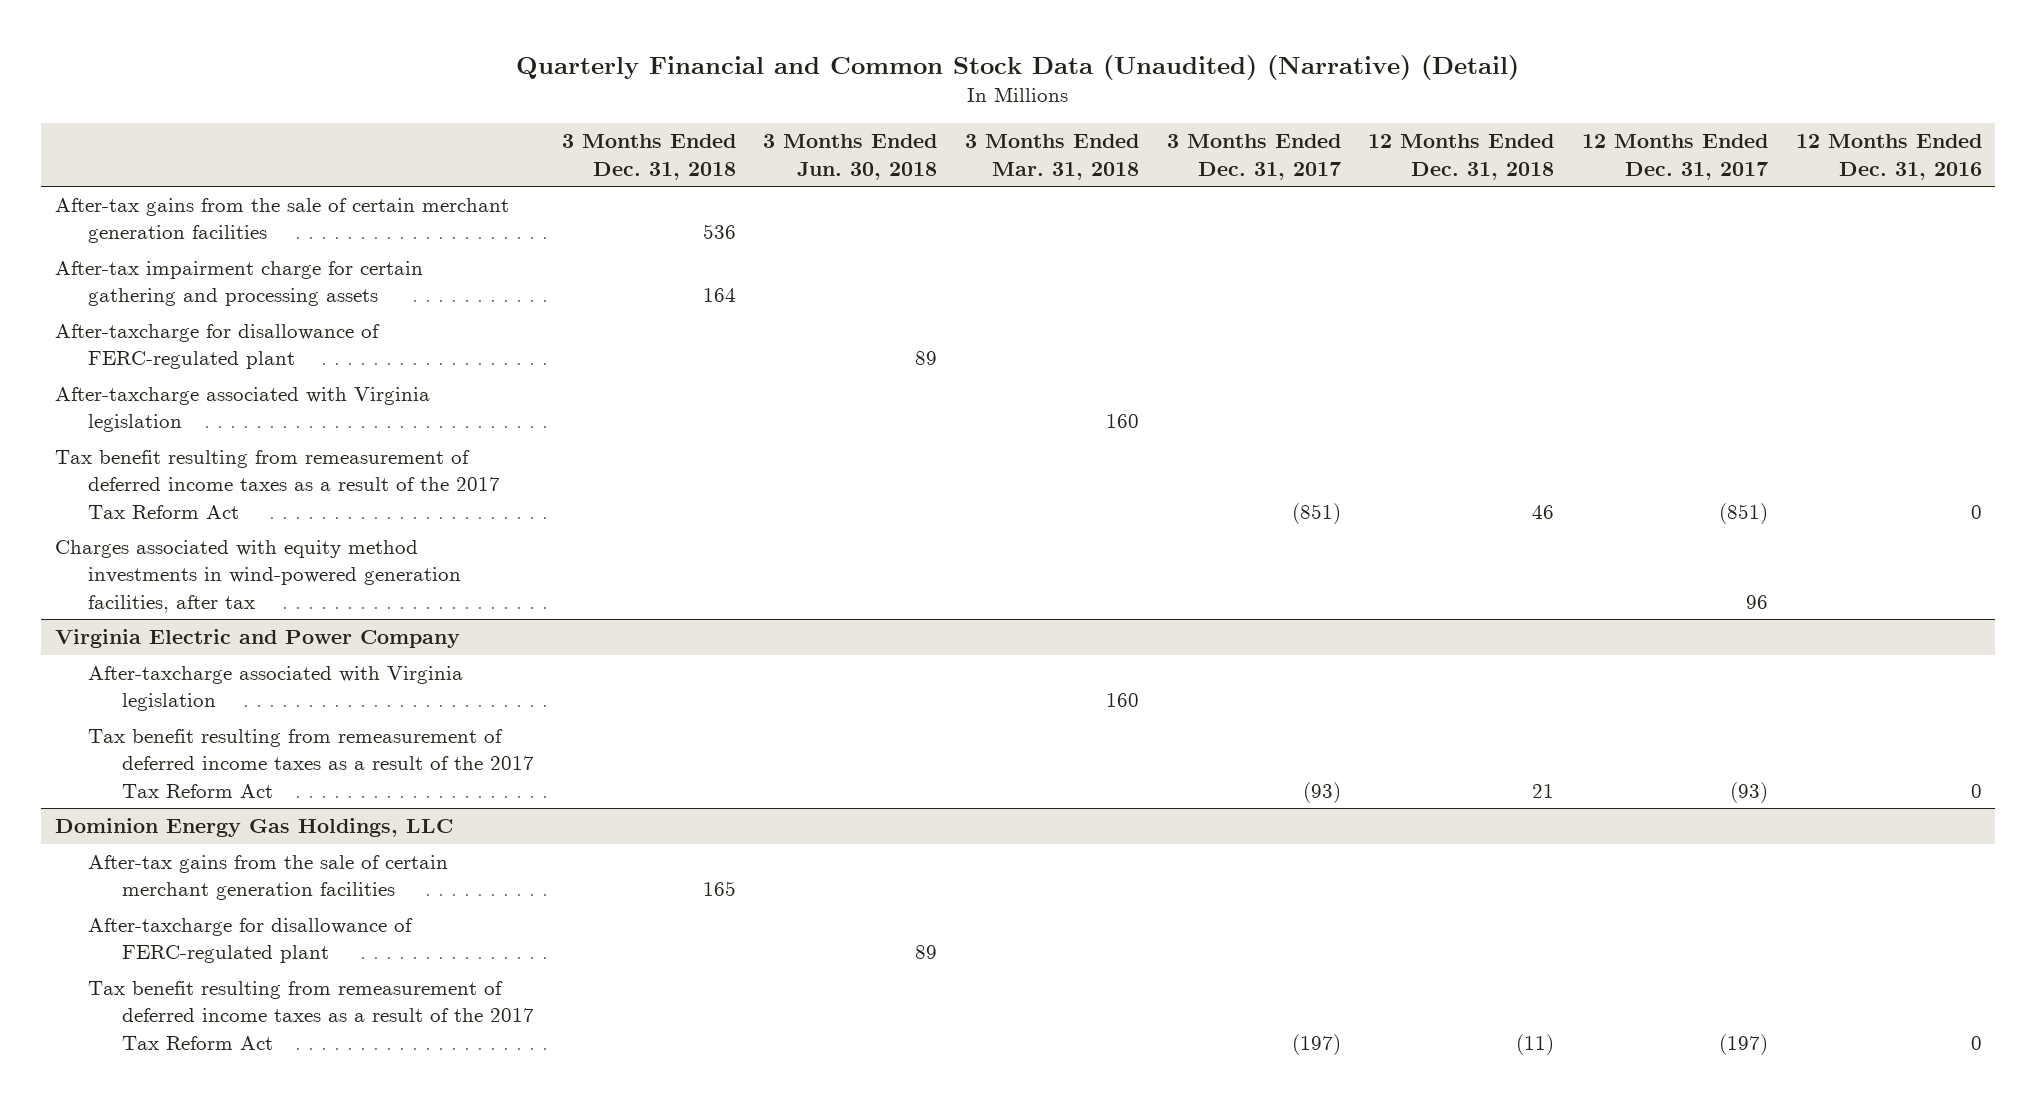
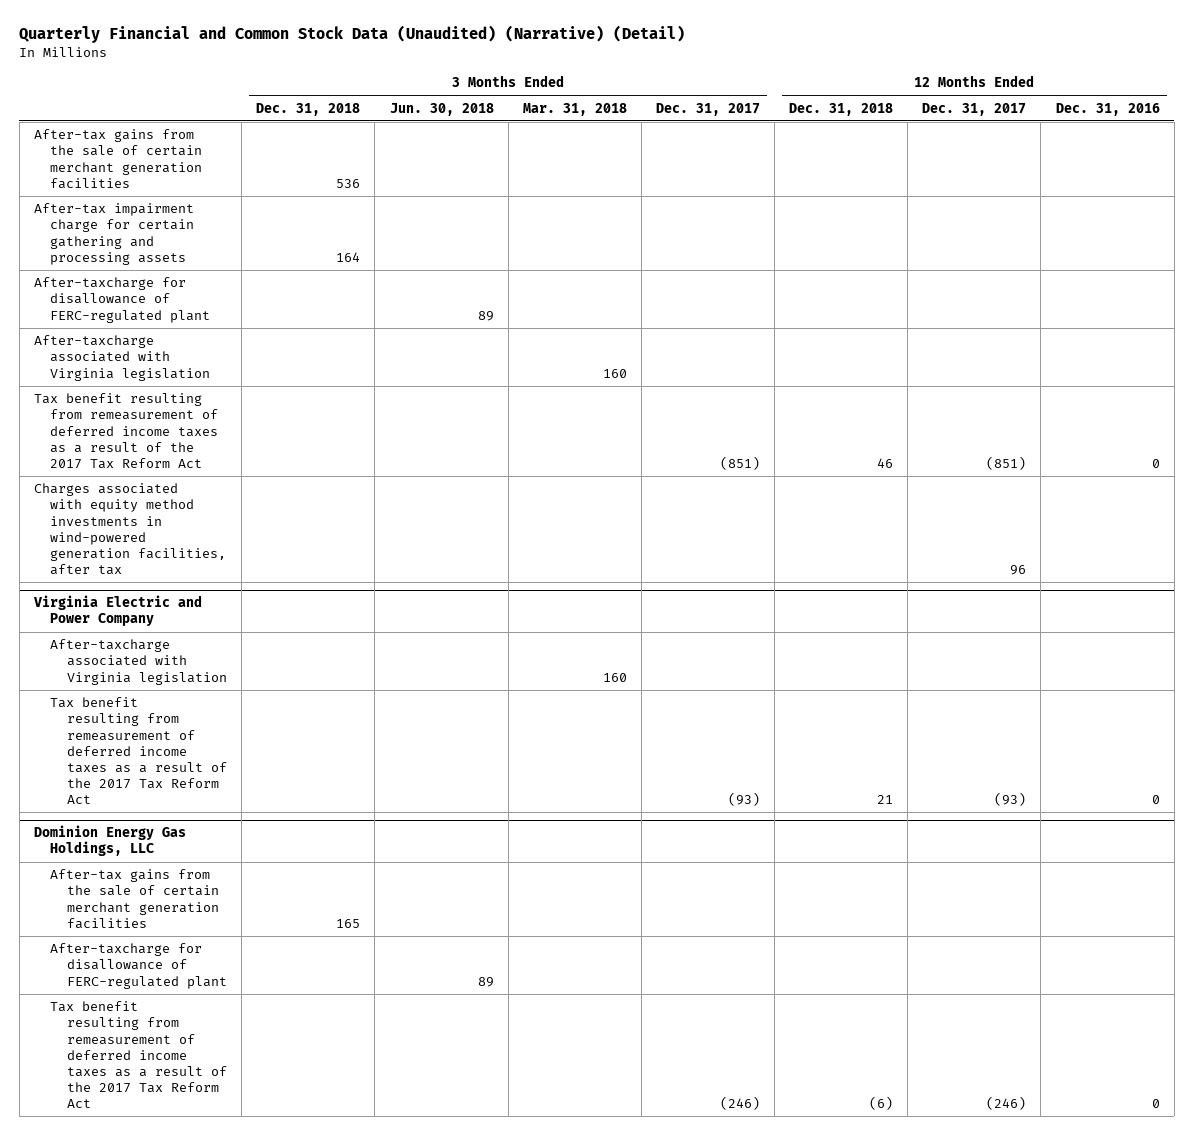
[1291,1033,1341,1055] (197) -> [719,1096,760,1111] (246)
[1516,1033,1555,1055] (11) -> [869,1096,894,1111] (6)
[1718,1033,1768,1055] (197) -> [986,1096,1027,1111] (246)

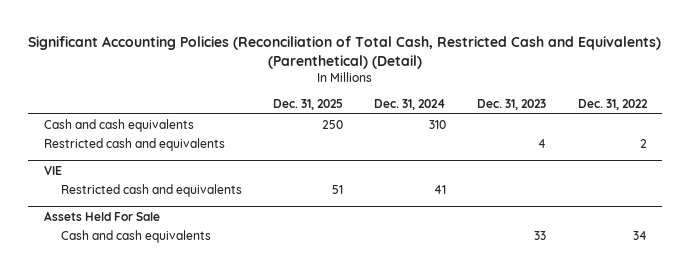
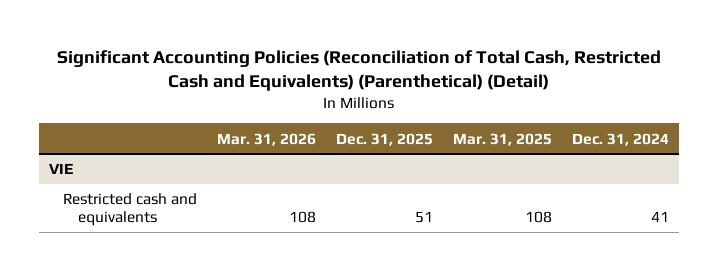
[477,99,547,111] Dec. 31, 2023 -> none
[577,99,648,111] Dec. 31, 2022 -> none
none -> [217,132,317,146] Mar. 31, 2026
none -> [453,132,553,146] Mar. 31, 2025
[44,118,195,132] Cash and cash equivalents -> none
[44,137,226,151] Restricted cash and equivalents -> none
[44,210,161,221] Assets Held For Sale -> none
[60,229,211,243] Cash and cash equivalents -> none

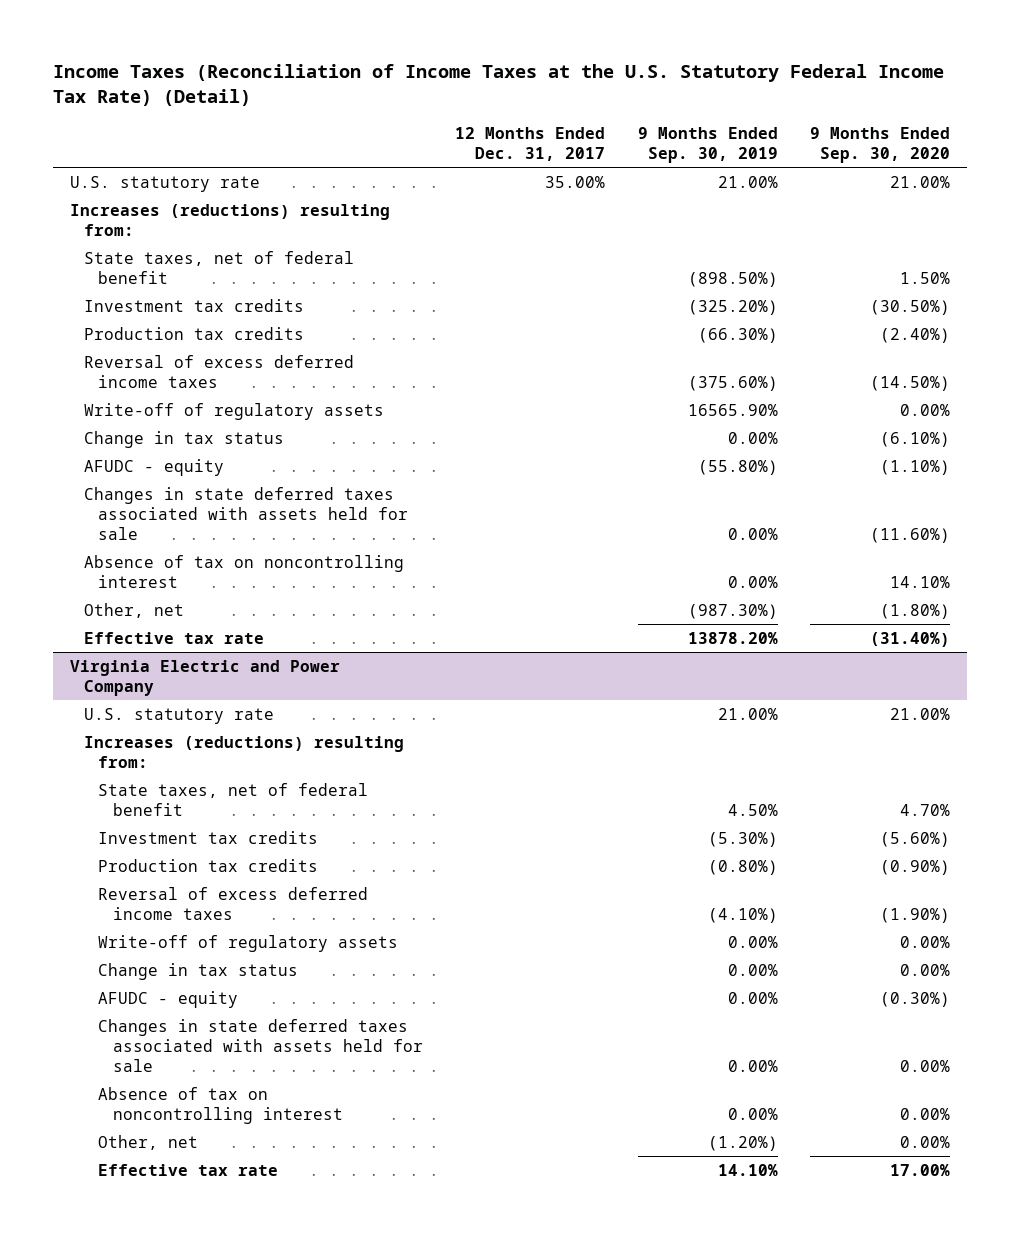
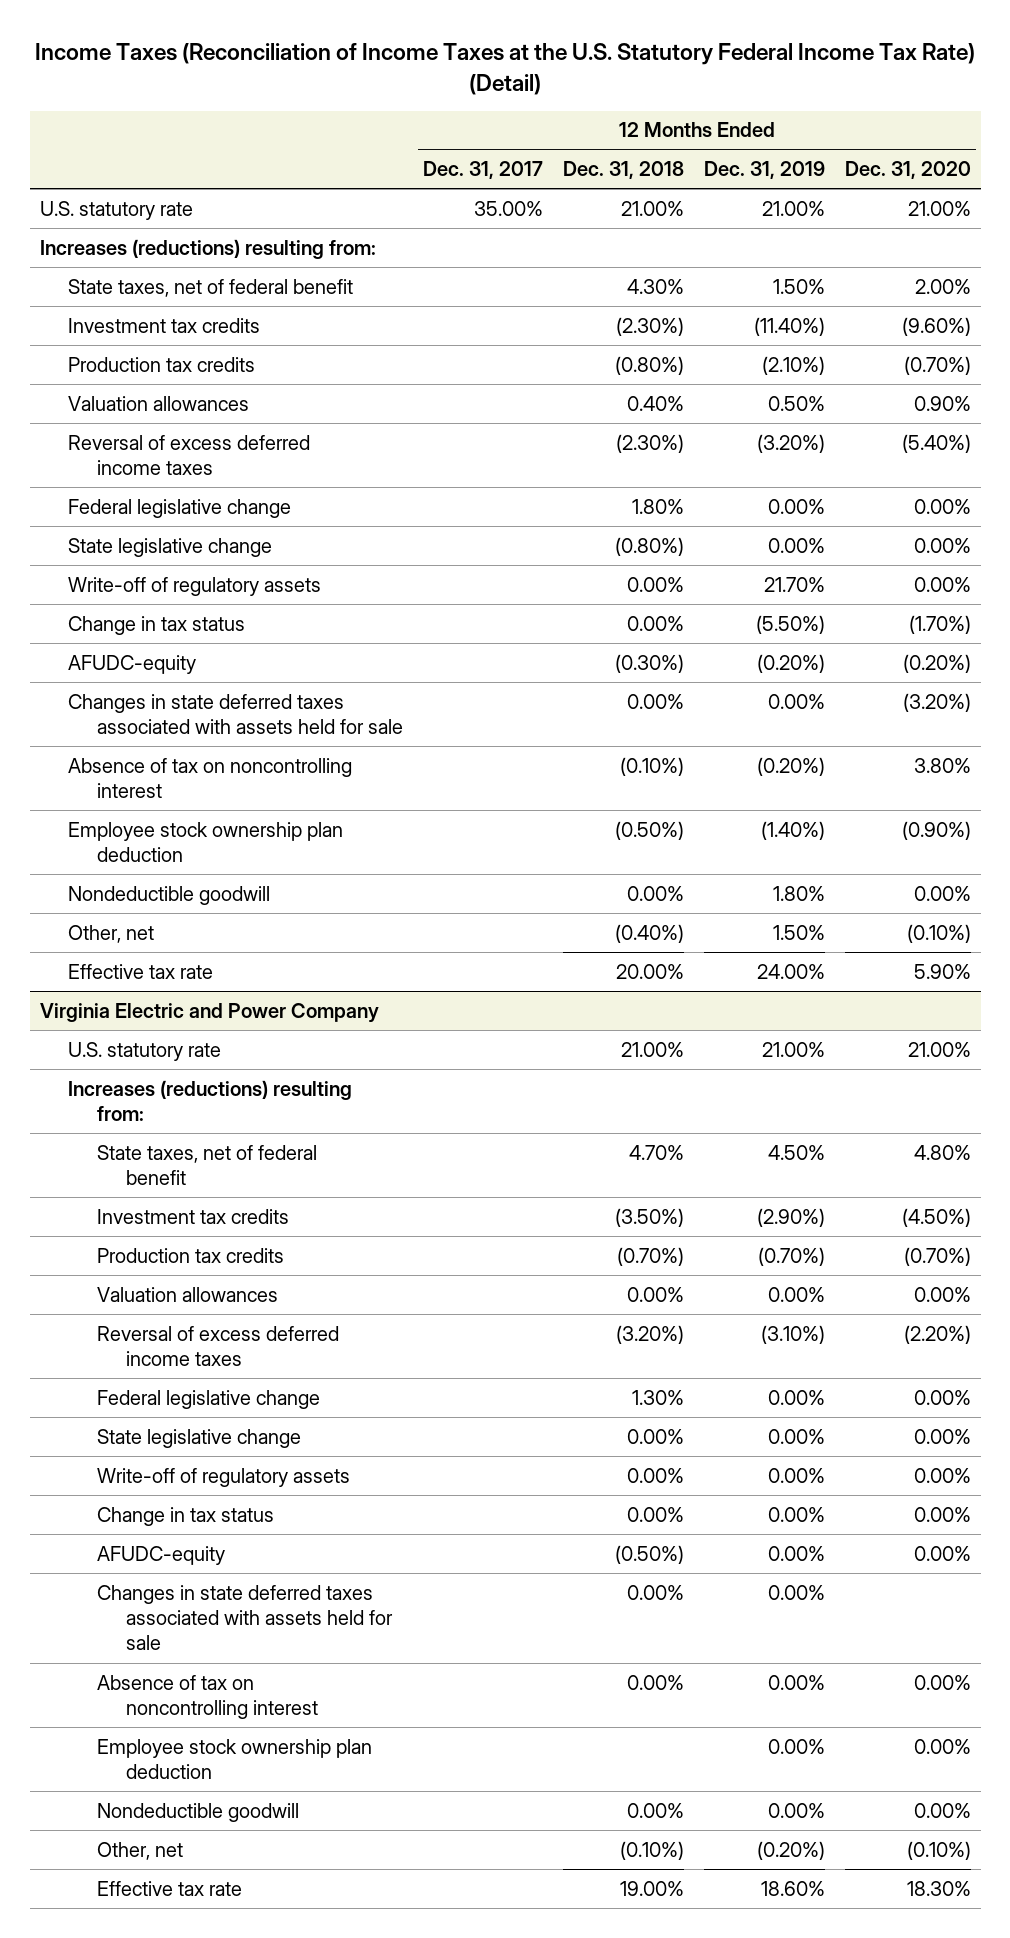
[637,126,778,163] 9 Months Ended Sep. 30, 2019 -> none
[810,126,951,163] 9 Months Ended Sep. 30, 2020 -> none
none -> [563,161,685,180] Dec. 31, 2018
none -> [703,161,825,180] Dec. 31, 2019
none -> [844,161,971,180] Dec. 31, 2020
none -> [68,395,250,411] Valuation allowances
none -> [68,498,292,518] Federal legislative change
none -> [68,537,273,557] State legislative change
[84,458,225,476] AFUDC - equity -> [68,654,197,674] AFUDC-equity
none -> [68,821,344,863] Employee stock ownership plan deduction
none -> [68,885,271,905] Nondeductible goodwill
none -> [97,1286,279,1302] Valuation allowances
none -> [97,1389,321,1409] Federal legislative change
none -> [97,1428,302,1448] State legislative change
[98,990,239,1008] AFUDC - equity -> [97,1545,226,1565] AFUDC-equity
none -> [97,1738,373,1780] Employee stock ownership plan deduction
none -> [97,1802,300,1822] Nondeductible goodwill

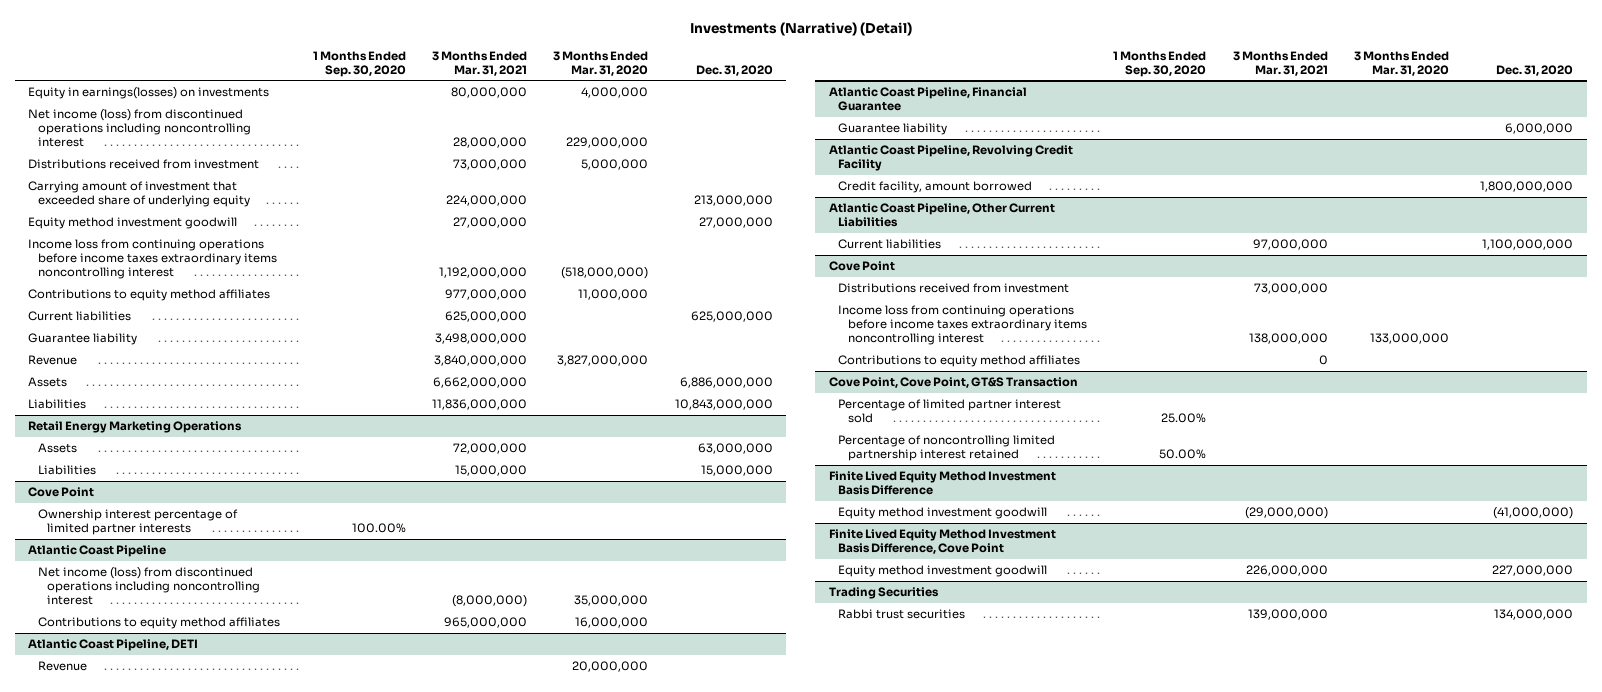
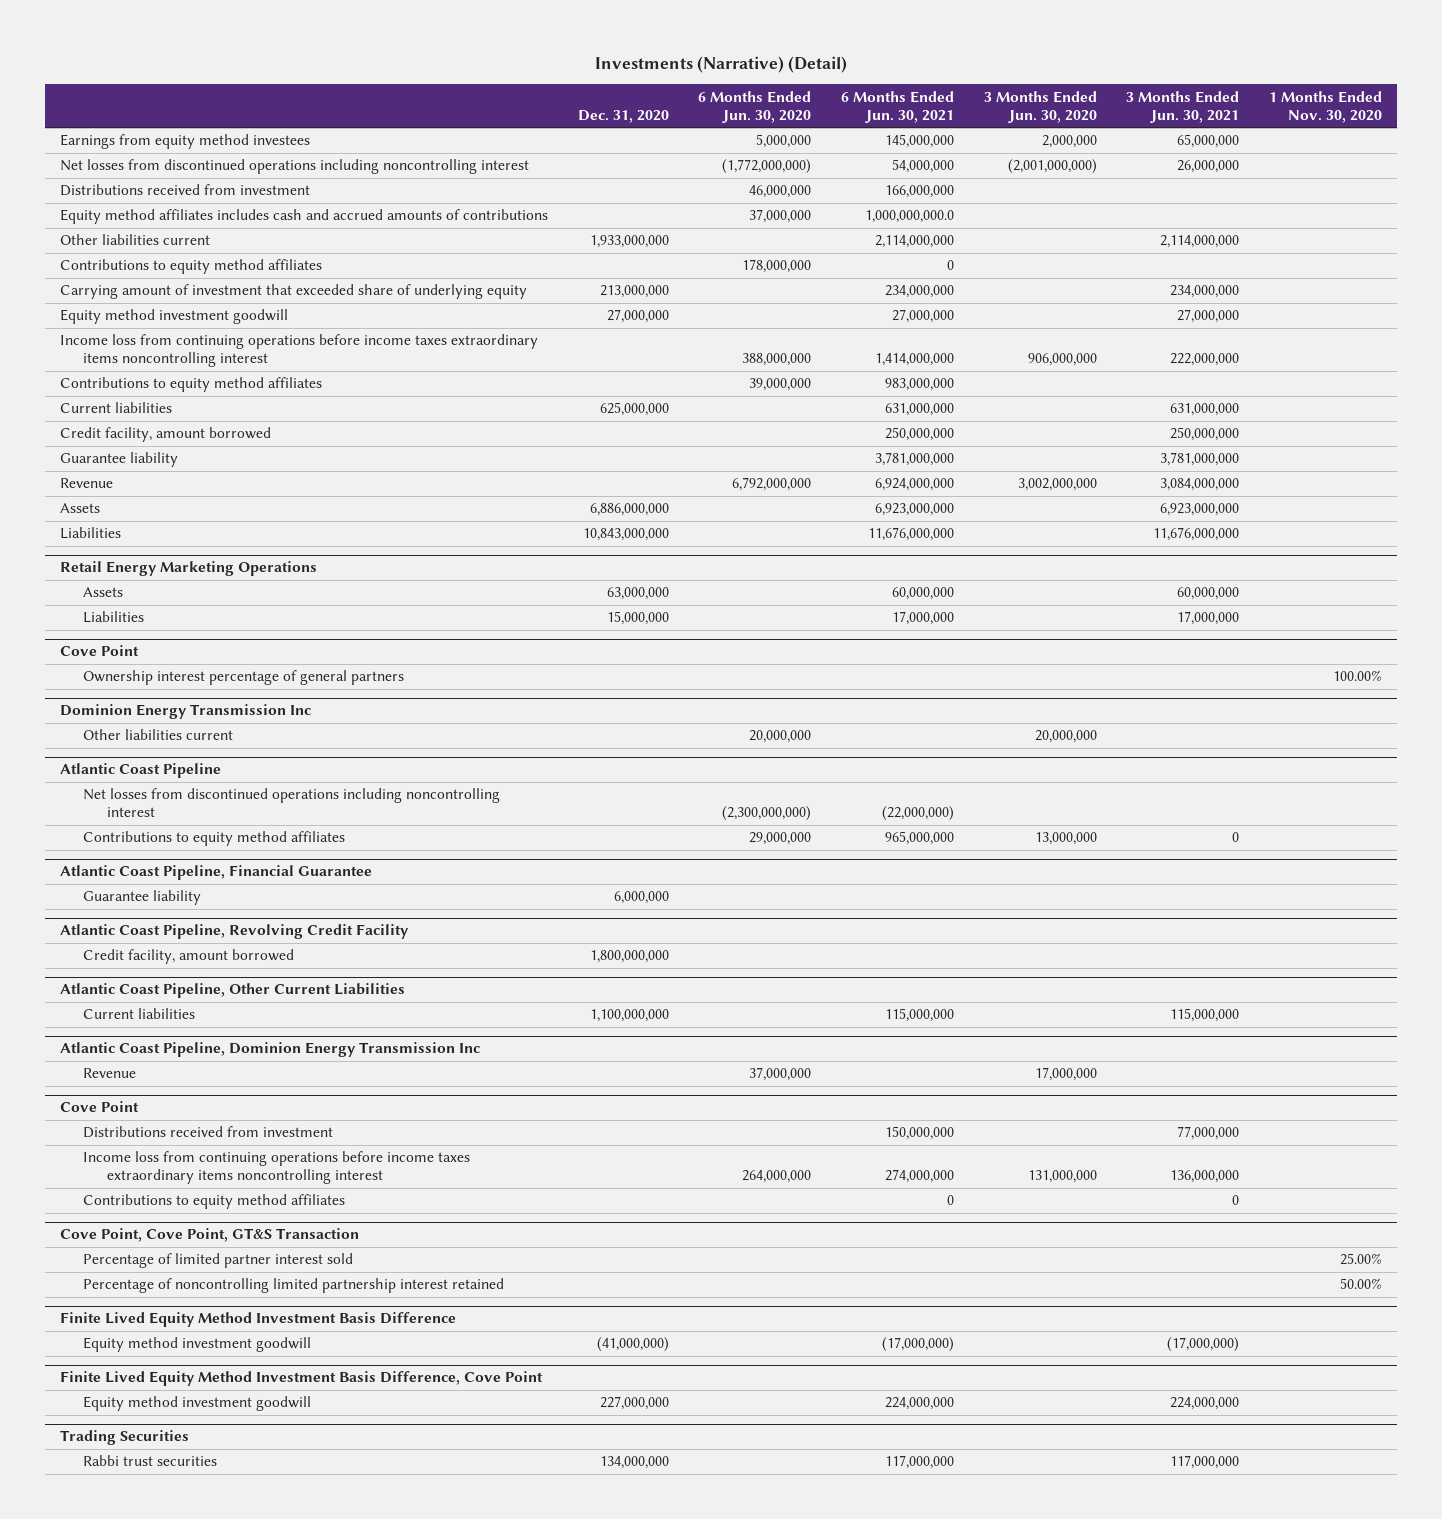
[312,50,406,77] 1 Months Ended Sep. 30, 2020 -> none
[432,50,528,76] 3 Months Ended Mar. 31, 2021 -> none
[553,50,649,76] 3 Months Ended Mar. 31, 2020 -> none
none -> [698,90,812,123] 6 Months Ended Jun. 30, 2020
none -> [840,90,954,123] 6 Months Ended Jun. 30, 2021
none -> [983,90,1097,123] 3 Months Ended Jun. 30, 2020
none -> [1126,90,1240,123] 3 Months Ended Jun. 30, 2021
none -> [1268,90,1382,123] 1 Months Ended Nov. 30, 2020
[28,87,270,100] Equity in earnings(losses) on investments -> [60,134,311,150] Earnings from equity method investees
[28,109,251,148] Net income (loss) from discontinued operations including noncontrolling interest -> [60,159,530,175] Net losses from discontinued operations including noncontrolling interest
none -> [60,209,549,225] Equity method affiliates includes cash and accrued amounts of contributions
none -> [60,234,211,246] Other liabilities current
none -> [60,259,323,275] Contributions to equity method affiliates
none -> [60,427,272,443] Credit facility, amount borrowed
[37,509,238,536] Ownership interest percentage of limited partner interests -> [83,670,405,686] Ownership interest percentage of general partners
none -> [60,704,312,720] Dominion Energy Transmission Inc
none -> [83,729,234,741] Other liabilities current
[37,567,261,606] Net income (loss) from discontinued operations including noncontrolling interest -> [83,788,501,818] Net losses from discontinued operations including noncontrolling interest
[28,639,199,652] Atlantic Coast Pipeline, DETI -> none
[37,661,87,672] Revenue -> none
none -> [60,1042,481,1058] Atlantic Coast Pipeline, Dominion Energy Transmission Inc
none -> [83,1068,137,1079] Revenue

